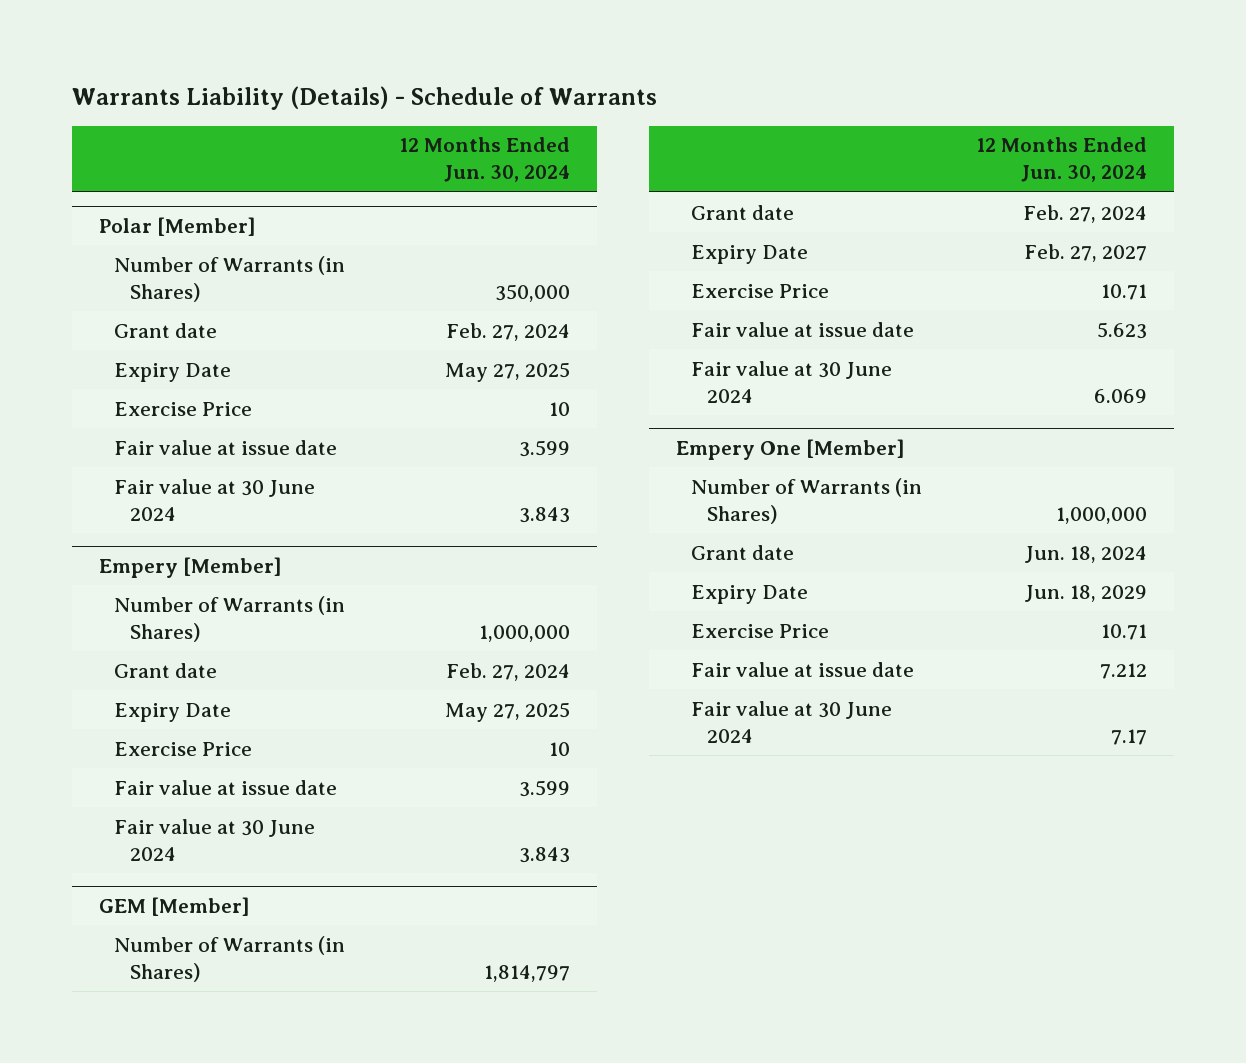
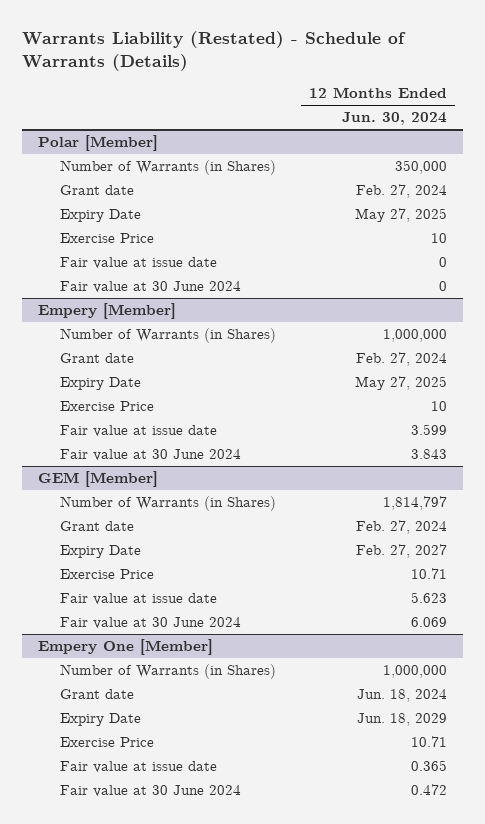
[72,85,658,110] Warrants Liability (Details) - Schedule of Warrants -> [21,31,406,71] Warrants Liability (Restated) - Schedule of Warrants (Details)
[518,439,570,457] 3.599 -> [439,257,448,268] 0
[518,506,570,523] 3.843 -> [439,281,448,292] 0
[1099,662,1147,679] 7.212 -> [411,760,448,772] 0.365
[1110,728,1147,745] 7.17 -> [411,784,448,796] 0.472

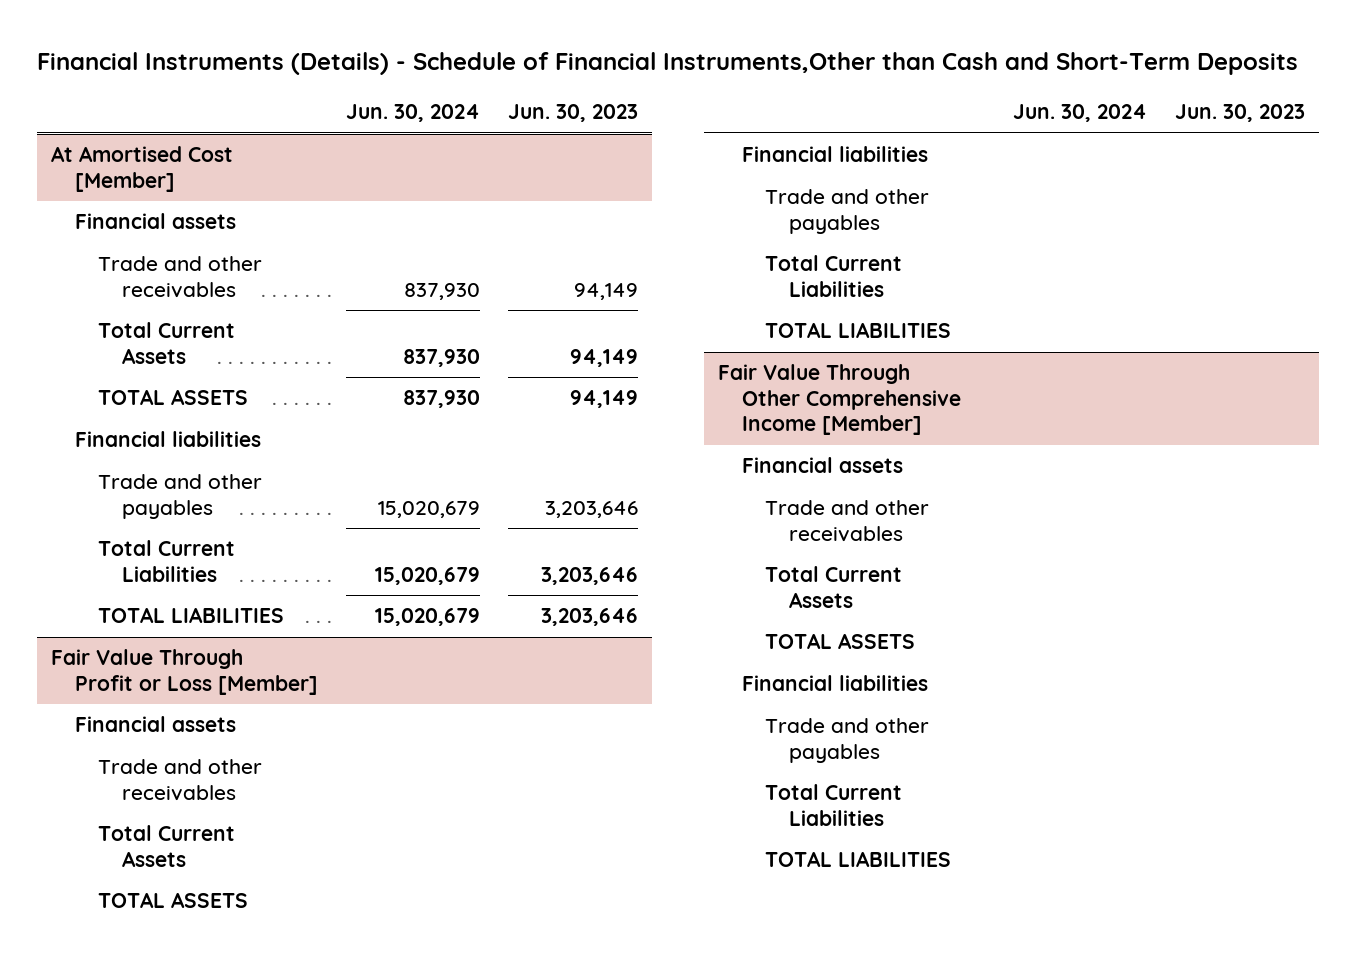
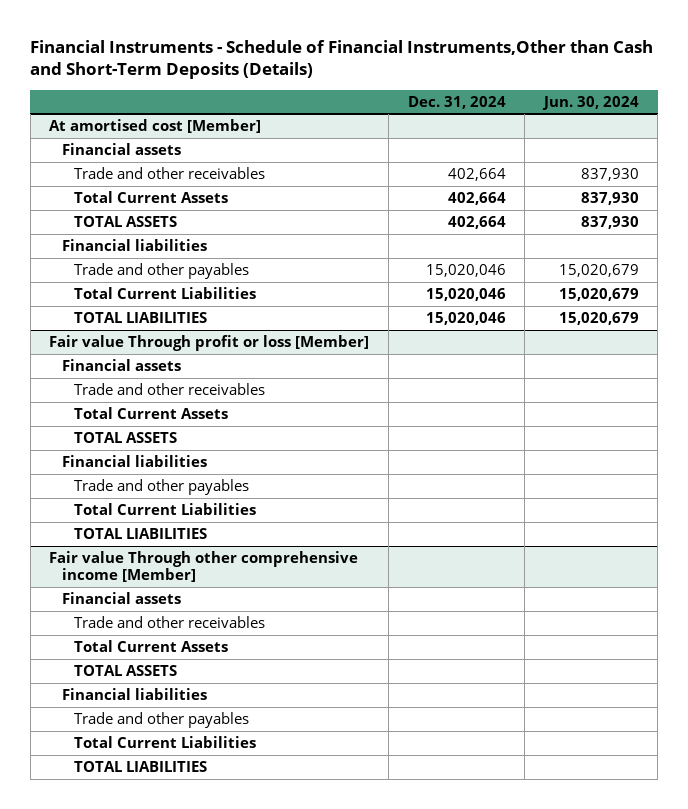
[37,51,1299,75] Financial Instruments (Details) - Schedule of Financial Instruments,Other than Cash and Short-Term Deposits -> [30,39,654,80] Financial Instruments - Schedule of Financial Instruments,Other than Cash and Short-Term Deposits (Details)
[507,103,638,122] Jun. 30, 2023 -> none
none -> [407,95,506,109] Dec. 31, 2024
[51,146,234,192] At Amortised Cost [Member] -> [49,119,262,134] At amortised cost [Member]
[51,649,318,695] Fair Value Through Profit or Loss [Member] -> [49,335,370,352] Fair value Through profit or loss [Member]
[718,364,961,436] Fair Value Through Other Comprehensive Income [Member] -> [49,551,359,583] Fair value Through other comprehensive income [Member]

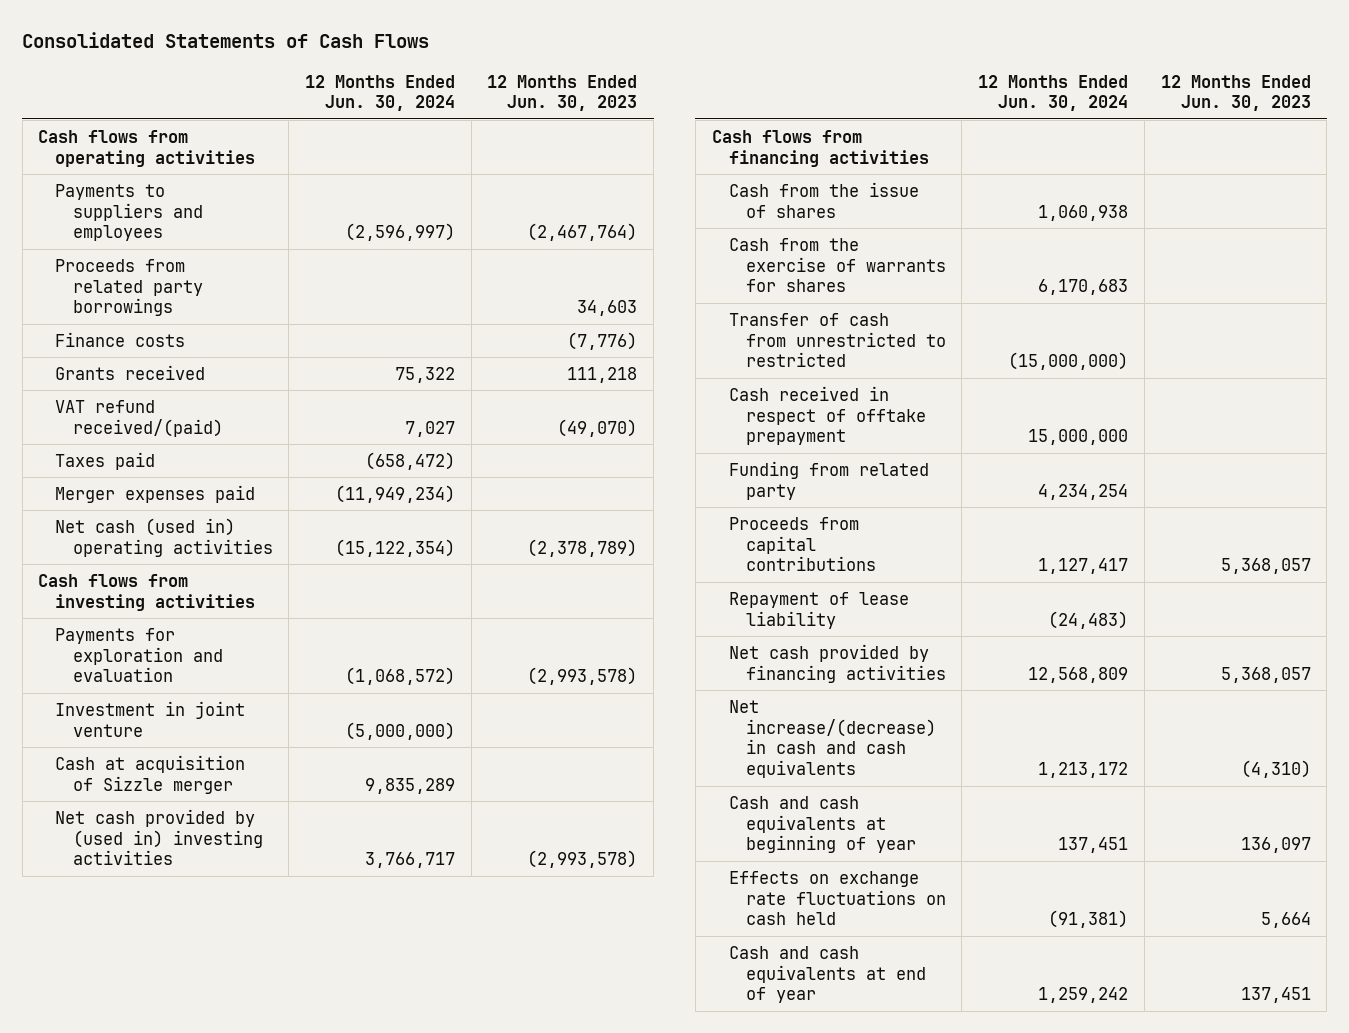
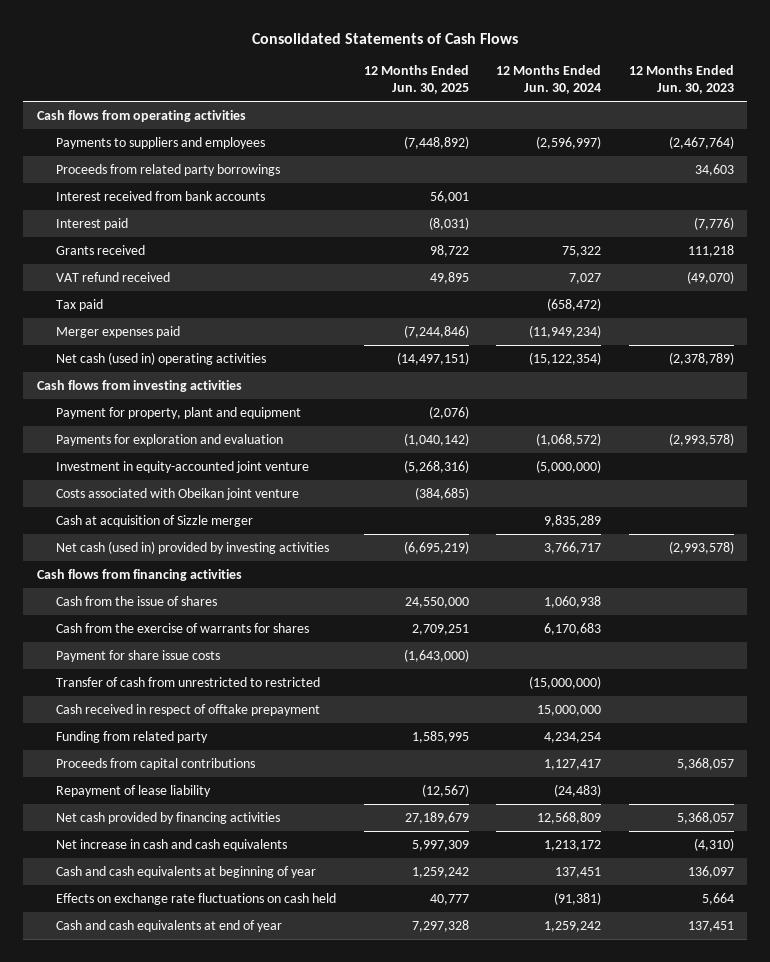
none -> [363,64,469,95] 12 Months Ended Jun. 30, 2025
none -> [56,190,266,201] Interest received from bank accounts
[55,331,186,347] Finance costs -> [56,217,129,230] Interest paid
[55,399,223,437] VAT refund received/(paid) -> [56,271,171,282] VAT refund received
[55,451,156,470] Taxes paid -> [56,298,104,311] Tax paid
none -> [56,406,302,419] Payment for property, plant and equipment
[55,700,246,737] Investment in joint venture -> [56,460,310,473] Investment in equity-accounted joint venture
none -> [56,487,300,500] Costs associated with Obeikan joint venture
[55,808,263,866] Net cash provided by (used in) investing activities -> [56,540,330,554] Net cash (used in) provided by investing activities
none -> [56,649,221,662] Payment for share issue costs
[728,699,936,778] Net increase/(decrease) in cash and cash equivalents -> [56,838,288,851] Net increase in cash and cash equivalents

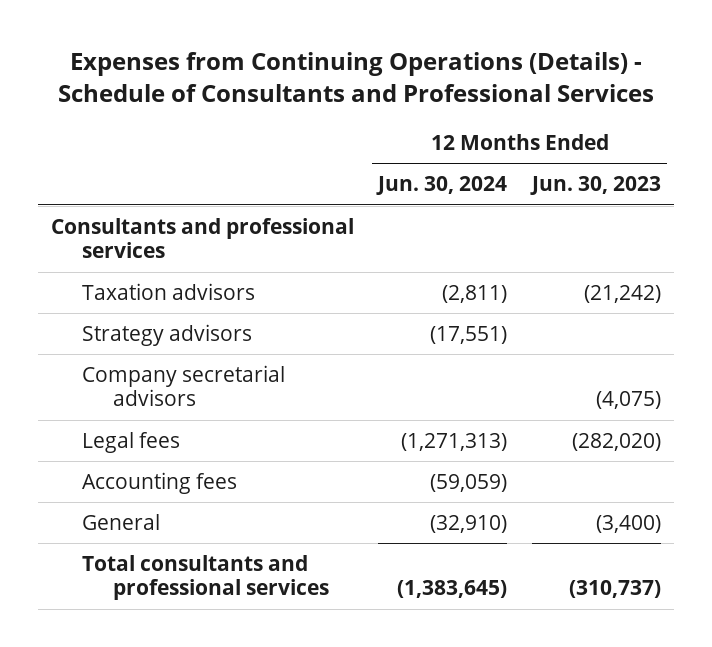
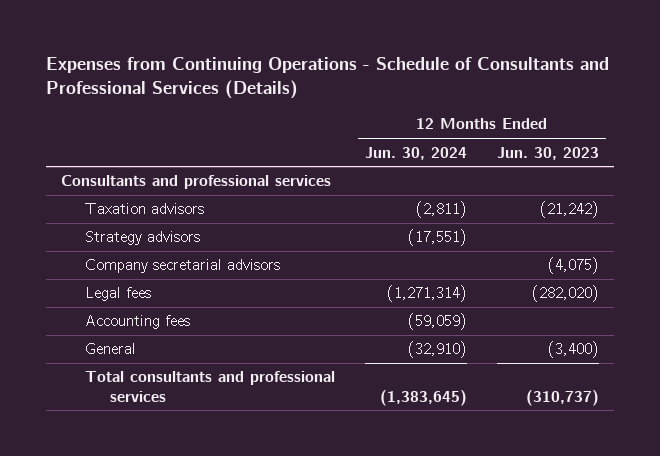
[57,52,654,103] Expenses from Continuing Operations (Details) - Schedule of Consultants and Professional Services -> [46,57,610,100] Expenses from Continuing Operations - Schedule of Consultants and Professional Services (Details)
[401,432,508,451] (1,271,313) -> [387,285,468,303] (1,271,314)

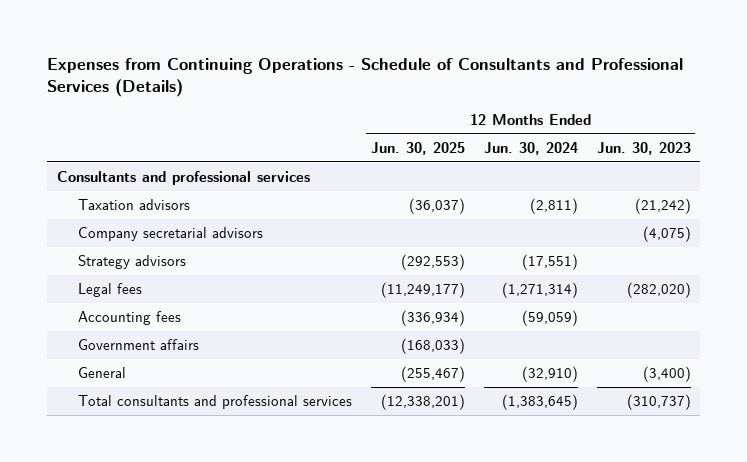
none -> [371,141,466,155] Jun. 30, 2025
[85,231,201,246] Strategy advisors -> [78,254,187,269] Strategy advisors
none -> [78,338,200,350] Government affairs

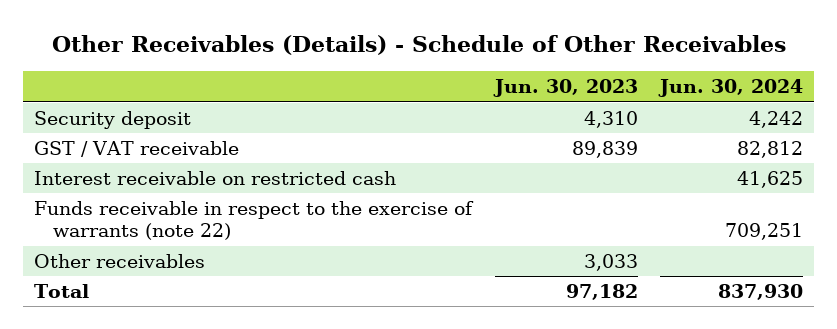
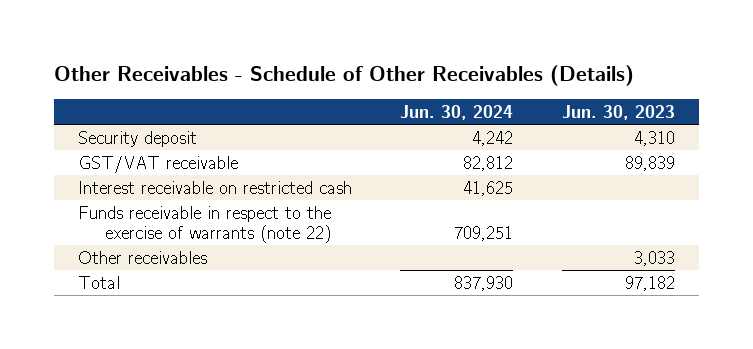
[51,35,786,56] Other Receivables (Details) - Schedule of Other Receivables -> [53,65,634,87] Other Receivables - Schedule of Other Receivables (Details)
[34,141,240,158] GST / VAT receivable -> [78,155,239,173] GST/VAT receivable

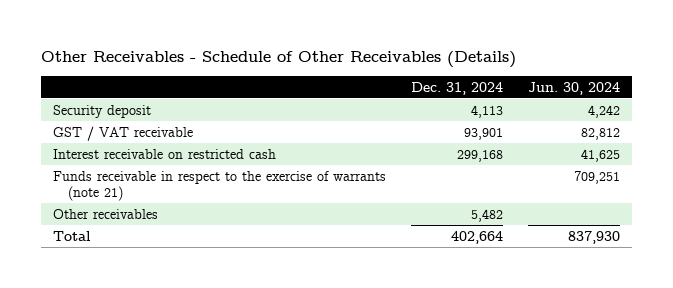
[561,104,675,120] Jun. 30, 2023 -> none
none -> [410,81,503,95] Dec. 31, 2024
[78,155,239,173] GST/VAT receivable -> [53,125,194,141] GST / VAT receivable
[78,205,332,243] Funds receivable in respect to the exercise of warrants (note 22) -> [53,170,387,202] Funds receivable in respect to the exercise of warrants (note 21)

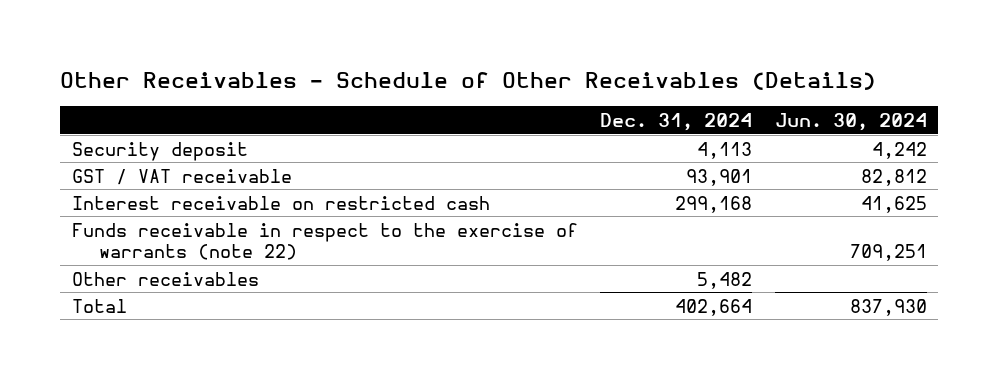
[53,170,387,202] Funds receivable in respect to the exercise of warrants (note 21) -> [71,222,578,261] Funds receivable in respect to the exercise of warrants (note 22)

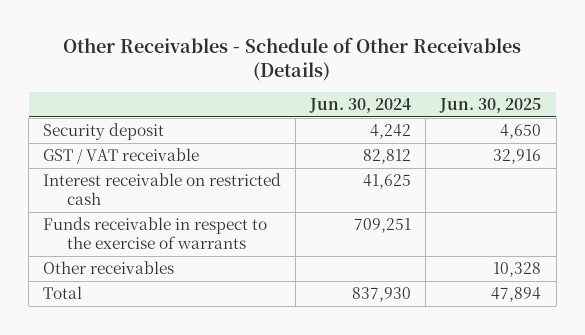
[600,112,753,131] Dec. 31, 2024 -> none
none -> [439,98,542,114] Jun. 30, 2025
[71,222,578,261] Funds receivable in respect to the exercise of warrants (note 22) -> [43,216,268,250] Funds receivable in respect to the exercise of warrants

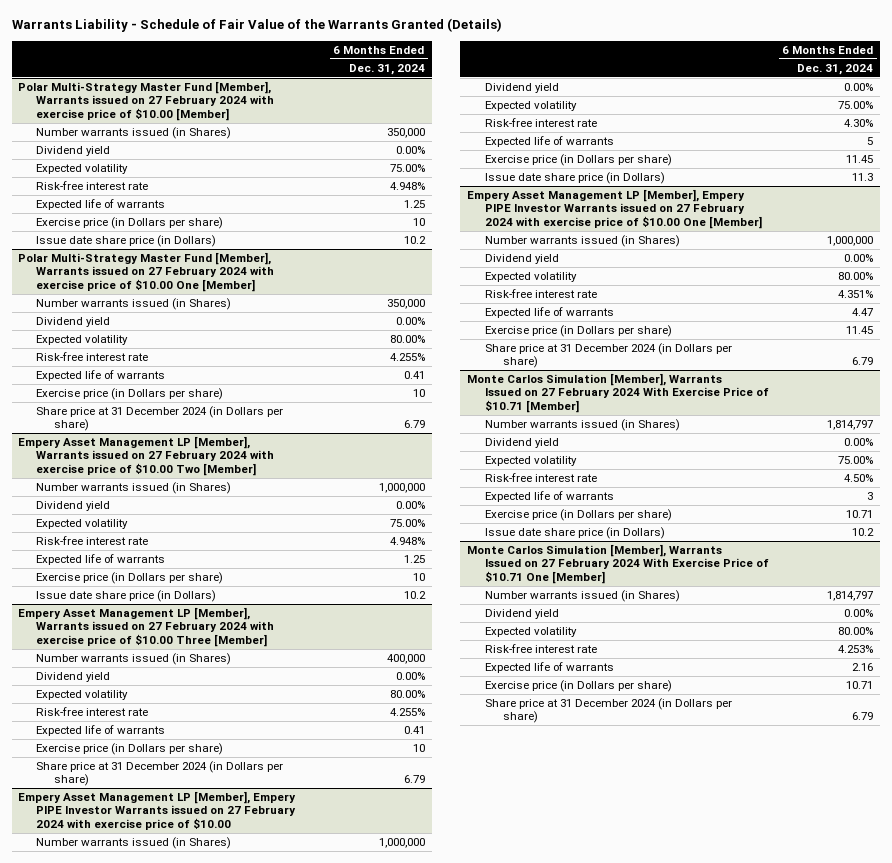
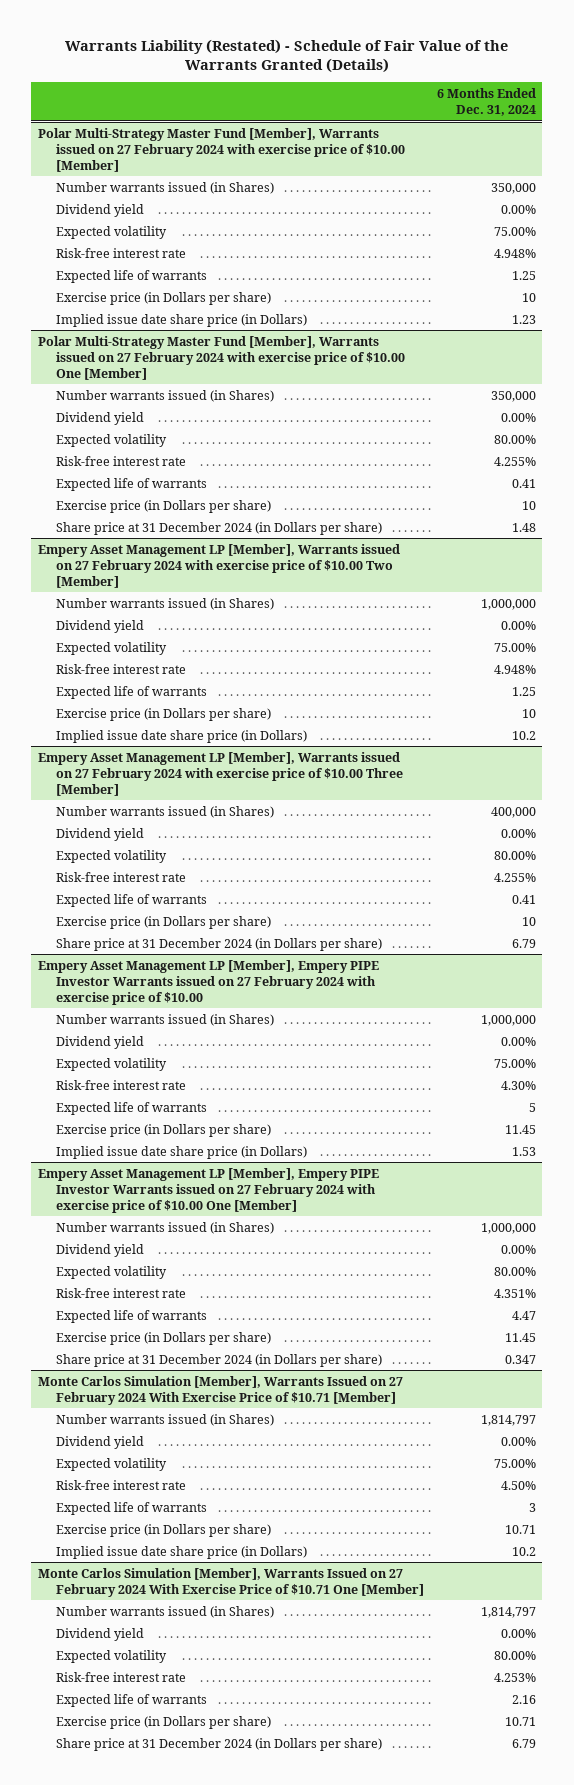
[11,18,502,33] Warrants Liability - Schedule of Fair Value of the Warrants Granted (Details) -> [64,38,508,73] Warrants Liability (Restated) - Schedule of Fair Value of the Warrants Granted (Details)
[36,235,217,248] Issue date share price (in Dollars) -> [56,313,308,327] Implied issue date share price (in Dollars)
[403,236,426,245] 10.2 -> [512,314,537,324] 1.23
[403,420,425,429] 6.79 -> [512,522,537,532] 1.48
[36,590,217,603] Issue date share price (in Dollars) -> [56,729,308,743] Implied issue date share price (in Dollars)
[484,172,665,185] Issue date share price (in Dollars) -> [56,1145,308,1159] Implied issue date share price (in Dollars)
[852,173,874,182] 11.3 -> [512,1146,537,1156] 1.53
[852,357,874,366] 6.79 -> [505,1354,537,1364] 0.347
[484,527,665,540] Issue date share price (in Dollars) -> [56,1545,308,1559] Implied issue date share price (in Dollars)

